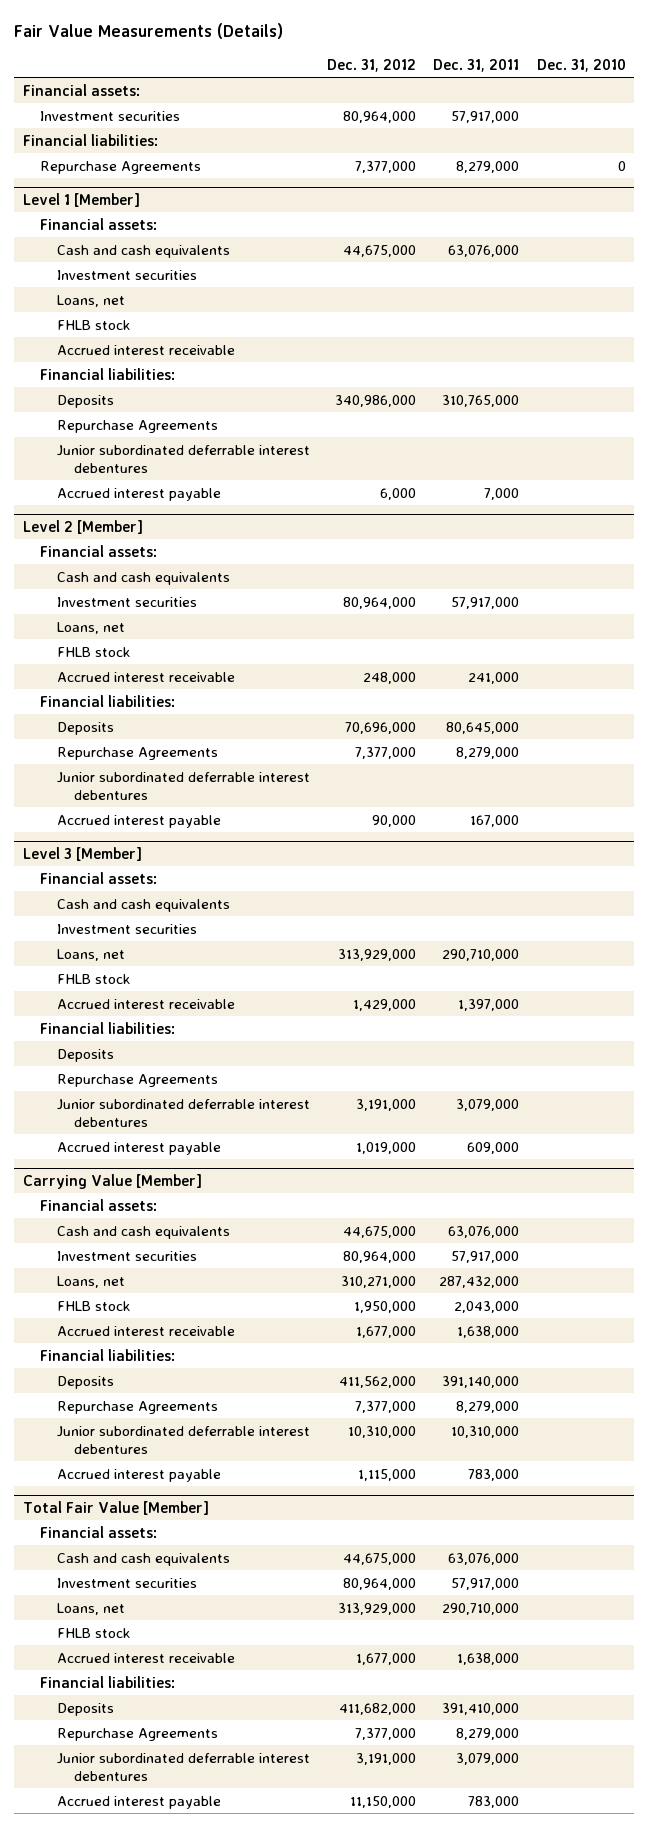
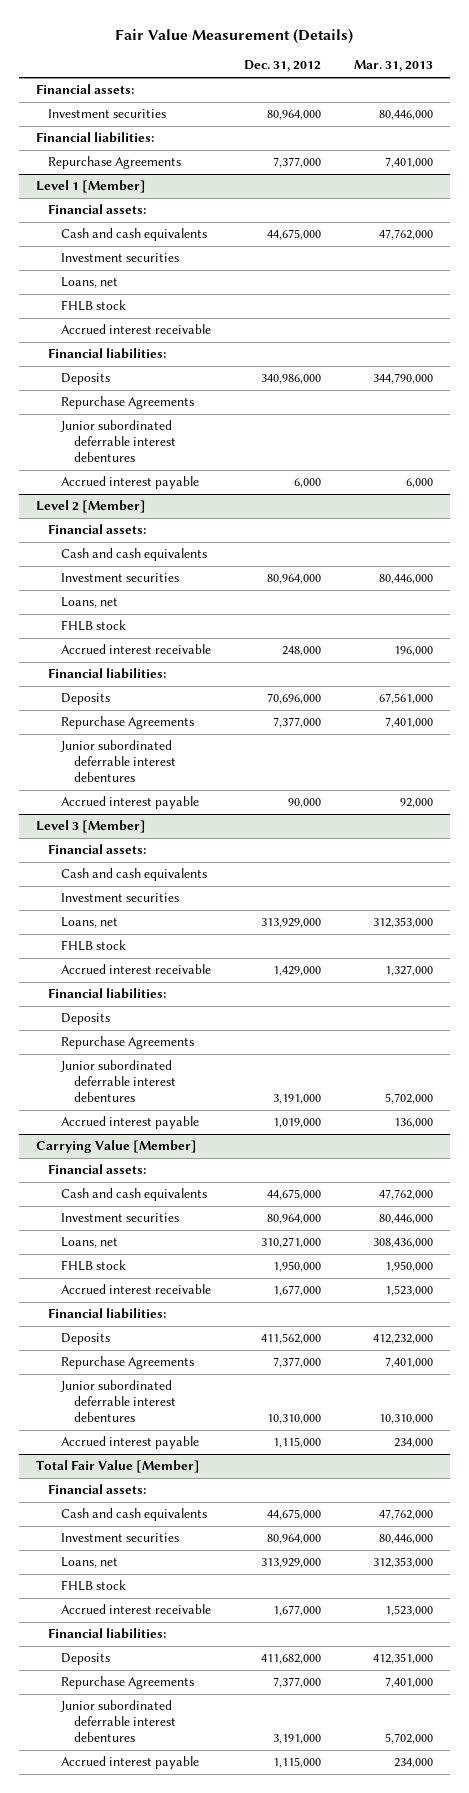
[14,23,284,40] Fair Value Measurements (Details) -> [115,28,354,44] Fair Value Measurement (Details)
[433,58,520,72] Dec. 31, 2011 -> none
[536,58,626,72] Dec. 31, 2010 -> none
none -> [354,60,434,73] Mar. 31, 2013
[350,1795,417,1808] 11,150,000 -> [273,1757,322,1769] 1,115,000

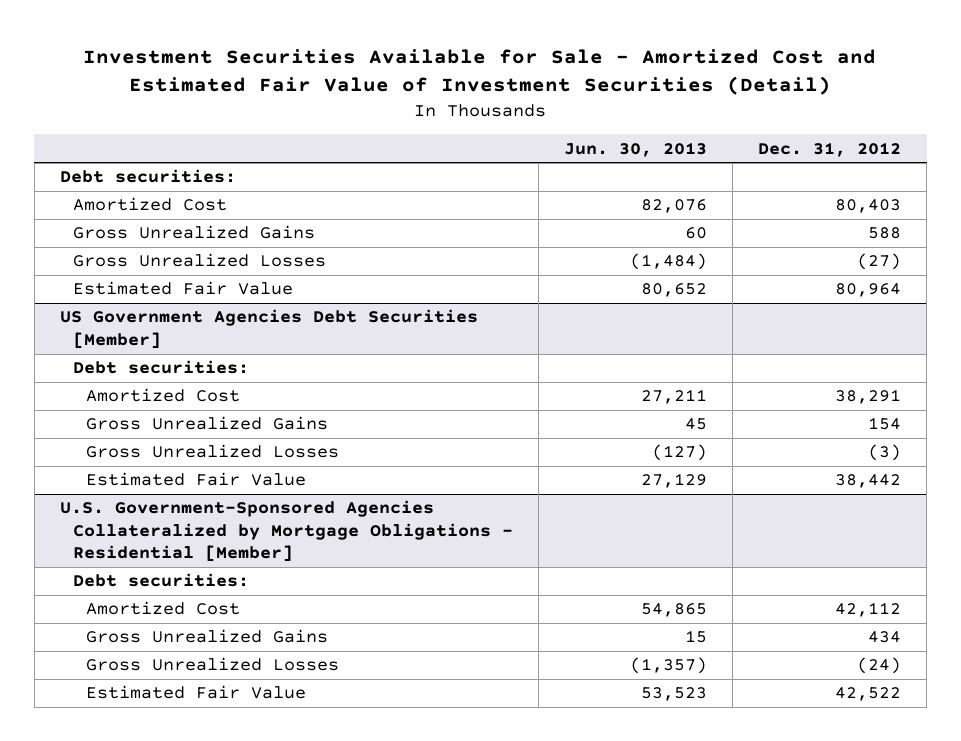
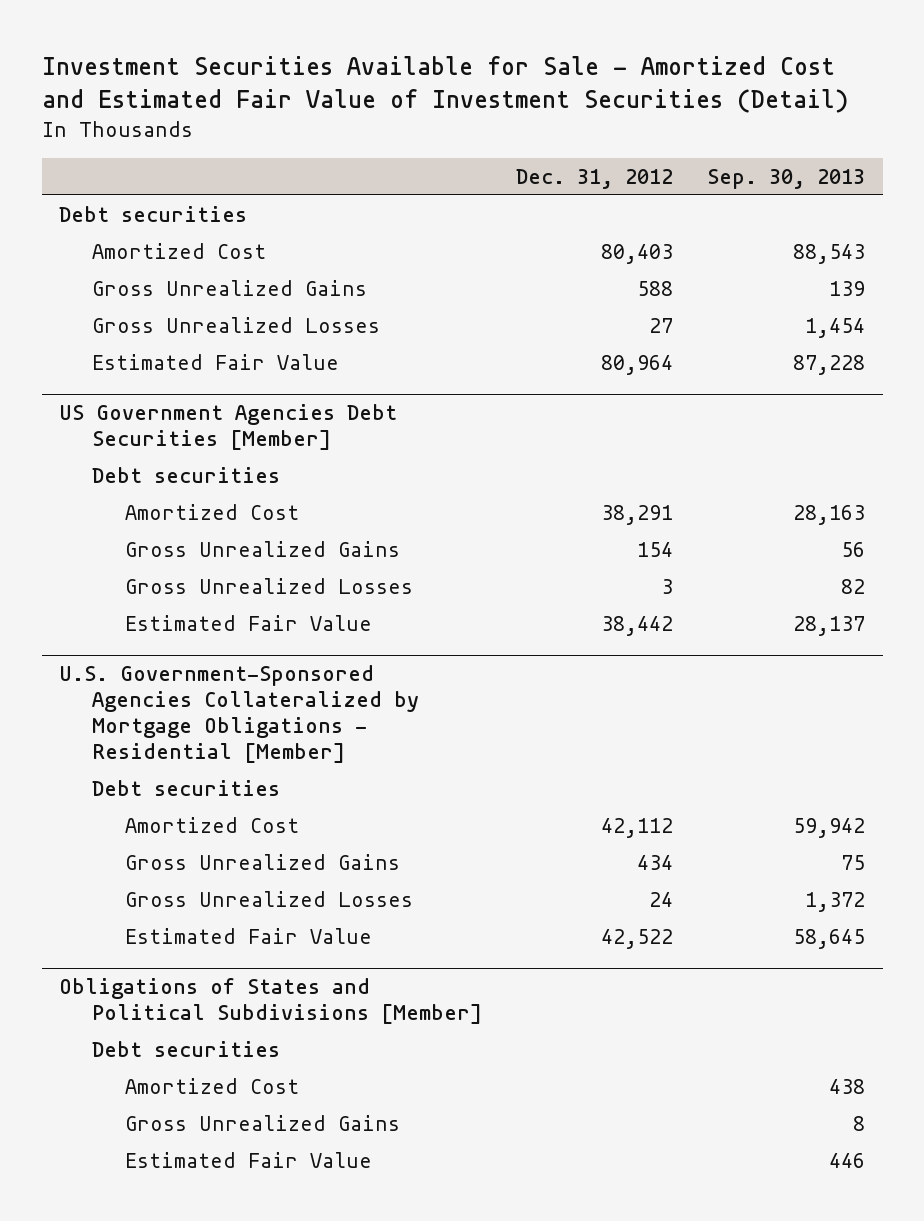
[564,141,708,157] Jun. 30, 2013 -> none
none -> [707,168,866,189] Sep. 30, 2013
[59,169,236,184] Debt securities: -> [58,205,247,222] Debt securities
[857,253,902,271] (27) -> [649,317,674,333] 27
[72,360,249,375] Debt securities: -> [91,466,280,483] Debt securities
[868,444,902,462] (3) -> [661,578,674,594] 3
[72,573,249,588] Debt securities: -> [91,779,280,796] Debt securities
[857,657,902,675] (24) -> [649,891,674,907] 24
none -> [58,977,482,1024] Obligations of States and Political Subdivisions [Member]
none -> [91,1040,280,1057] Debt securities
none -> [124,1077,299,1094] Amortized Cost
none -> [124,1114,400,1131] Gross Unrealized Gains
none -> [124,1151,372,1168] Estimated Fair Value

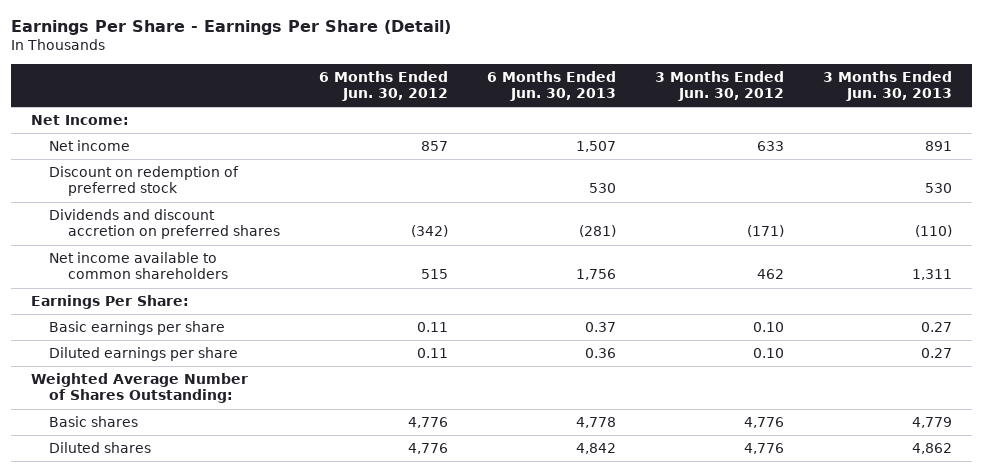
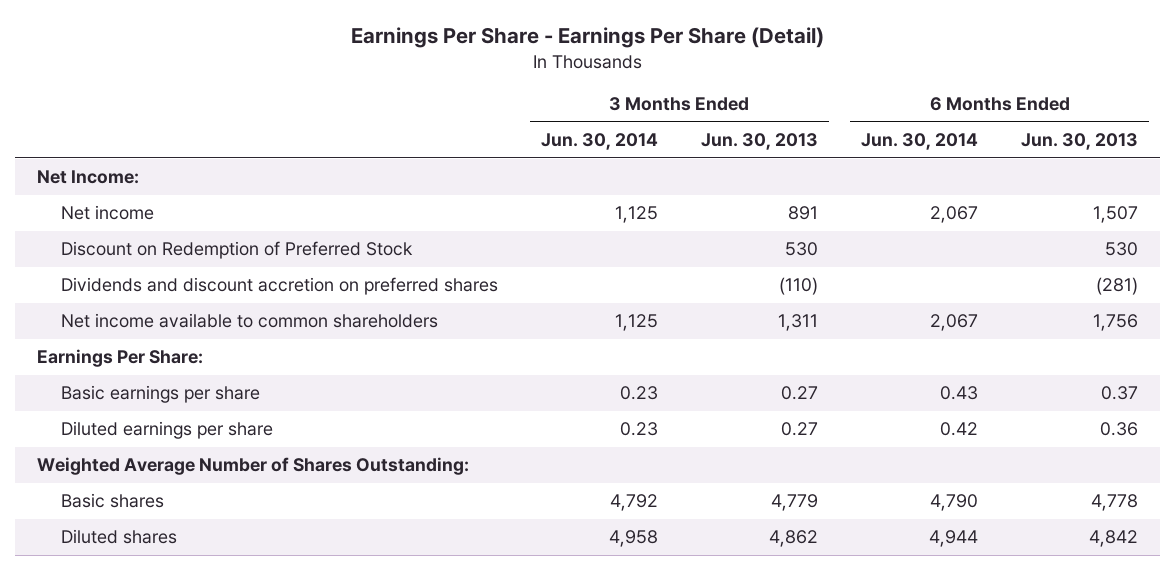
[319,70,449,101] 6 Months Ended Jun. 30, 2012 -> none
[655,70,785,101] 3 Months Ended Jun. 30, 2012 -> none
none -> [540,133,658,151] Jun. 30, 2014
none -> [860,133,978,151] Jun. 30, 2014
[49,166,240,197] Discount on redemption of preferred stock -> [60,241,413,260] Discount on Redemption of Preferred Stock

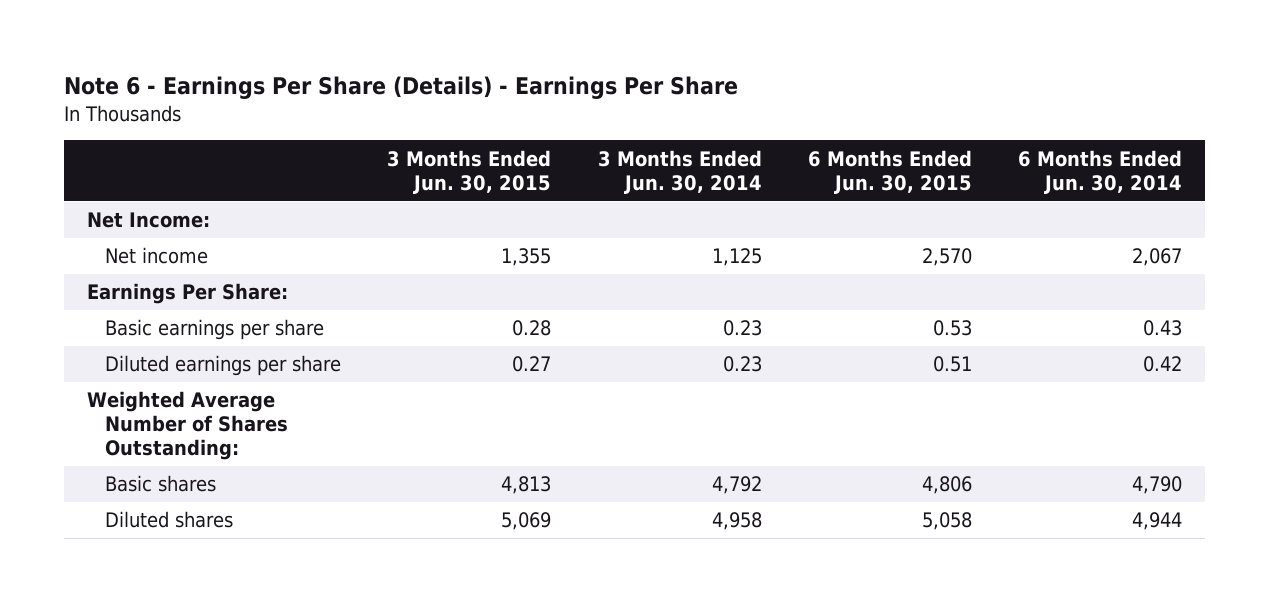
[350,27,824,49] Earnings Per Share - Earnings Per Share (Detail) -> [63,76,738,100] Note 6 - Earnings Per Share (Details) - Earnings Per Share
[700,133,818,151] Jun. 30, 2013 -> none
[1021,133,1139,151] Jun. 30, 2013 -> none
none -> [387,149,552,194] 3 Months Ended Jun. 30, 2015
none -> [807,149,972,194] 6 Months Ended Jun. 30, 2015
[60,241,413,260] Discount on Redemption of Preferred Stock -> none
[60,277,498,296] Dividends and discount accretion on preferred shares -> none
[60,313,438,329] Net income available to common shareholders -> none

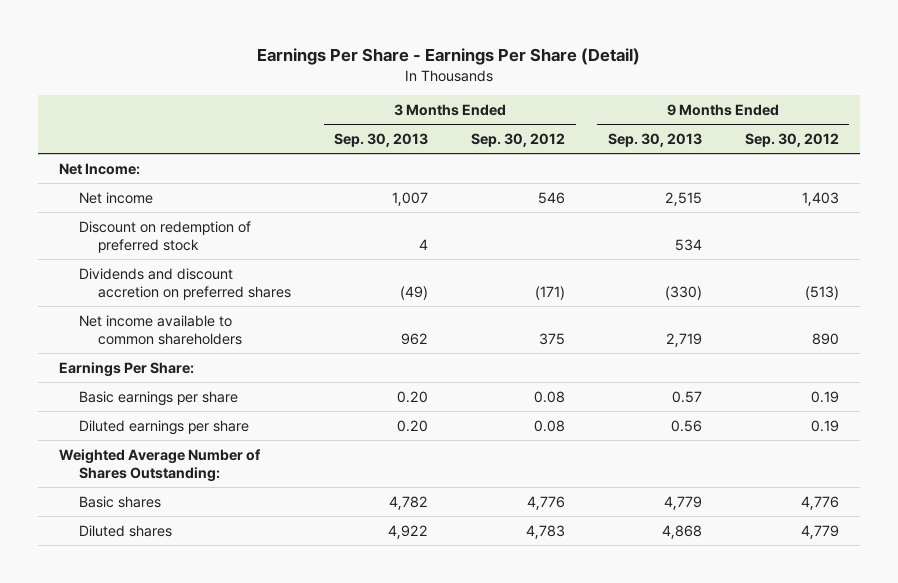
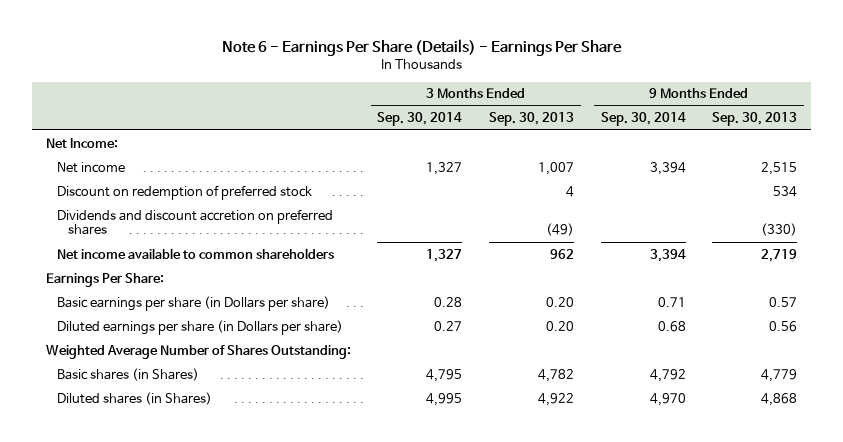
[257,47,641,65] Earnings Per Share - Earnings Per Share (Detail) -> [221,39,622,57] Note 6 - Earnings Per Share (Details) - Earnings Per Share
[471,133,566,148] Sep. 30, 2012 -> none
[744,133,839,148] Sep. 30, 2012 -> none
none -> [377,112,463,127] Sep. 30, 2014
none -> [600,112,686,127] Sep. 30, 2014
[78,390,238,406] Basic earnings per share -> [56,295,330,311] Basic earnings per share (in Dollars per share)
[78,419,249,435] Diluted earnings per share -> [56,319,343,335] Diluted earnings per share (in Dollars per share)
[78,495,161,508] Basic shares -> [56,367,199,381] Basic shares (in Shares)
[78,524,172,537] Diluted shares -> [56,391,212,405] Diluted shares (in Shares)

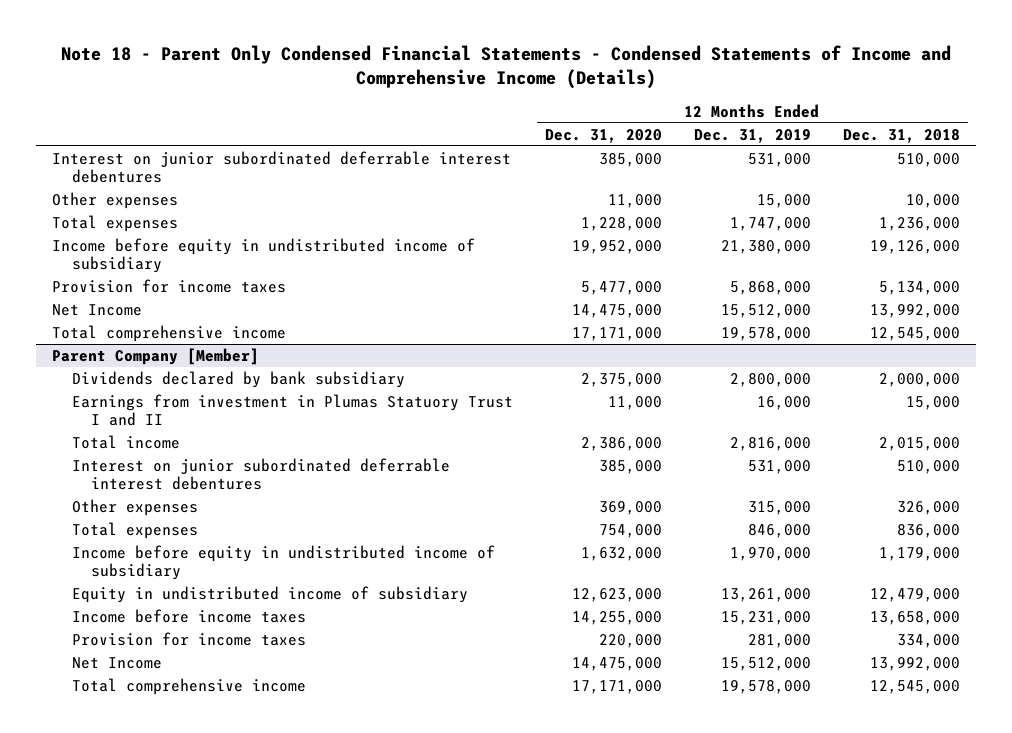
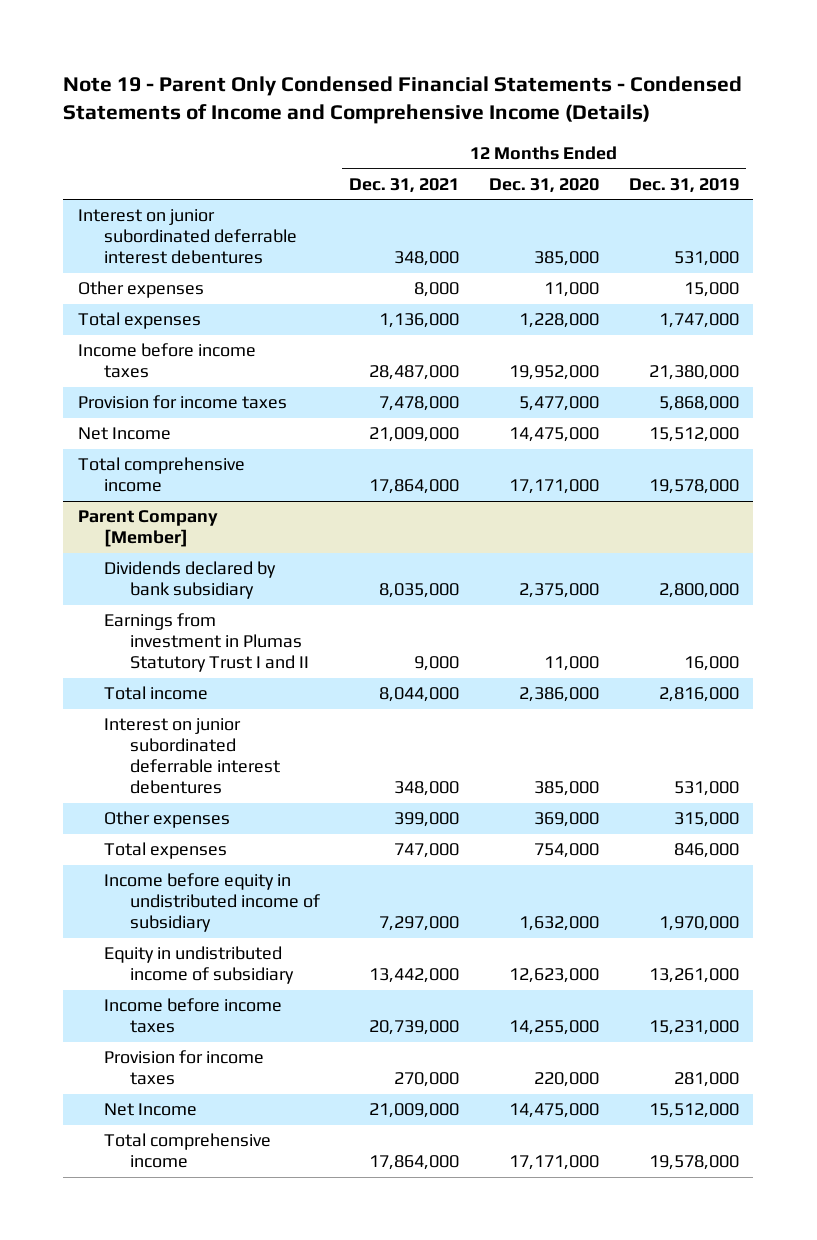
[60,45,951,90] Note 18 - Parent Only Condensed Financial Statements - Condensed Statements of Income and Comprehensive Income (Details) -> [63,76,743,125] Note 19 - Parent Only Condensed Financial Statements - Condensed Statements of Income and Comprehensive Income (Details)
[842,128,960,143] Dec. 31, 2018 -> none
none -> [349,177,460,193] Dec. 31, 2021
[52,237,476,274] Income before equity in undistributed income of subsidiary -> [77,343,256,379] Income before income taxes
[71,393,513,427] Earnings from investment in Plumas Statuory Trust I and II -> [103,613,309,673] Earnings from investment in Plumas Statutory Trust I and II

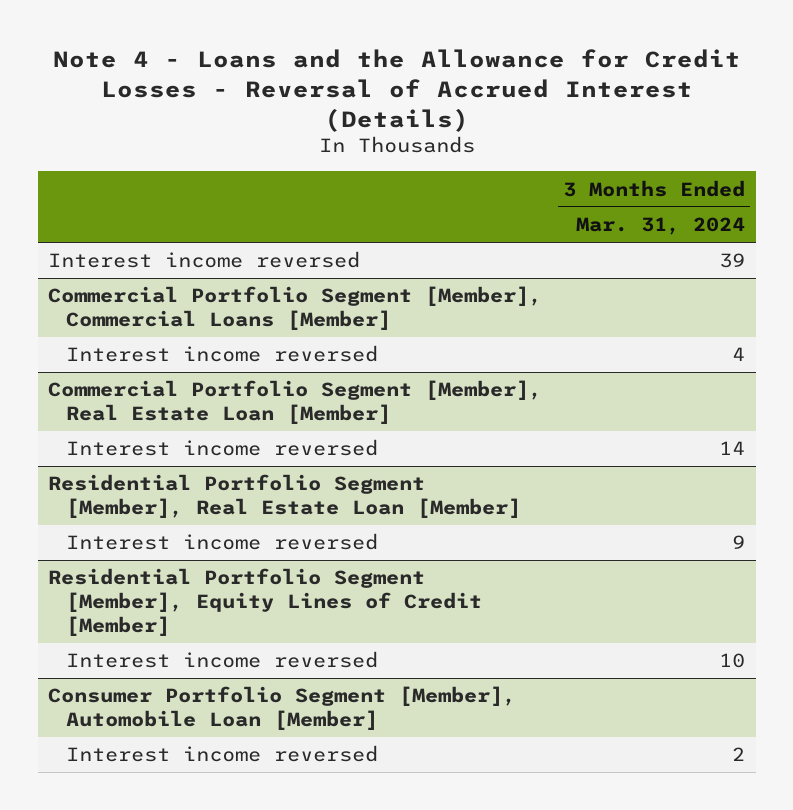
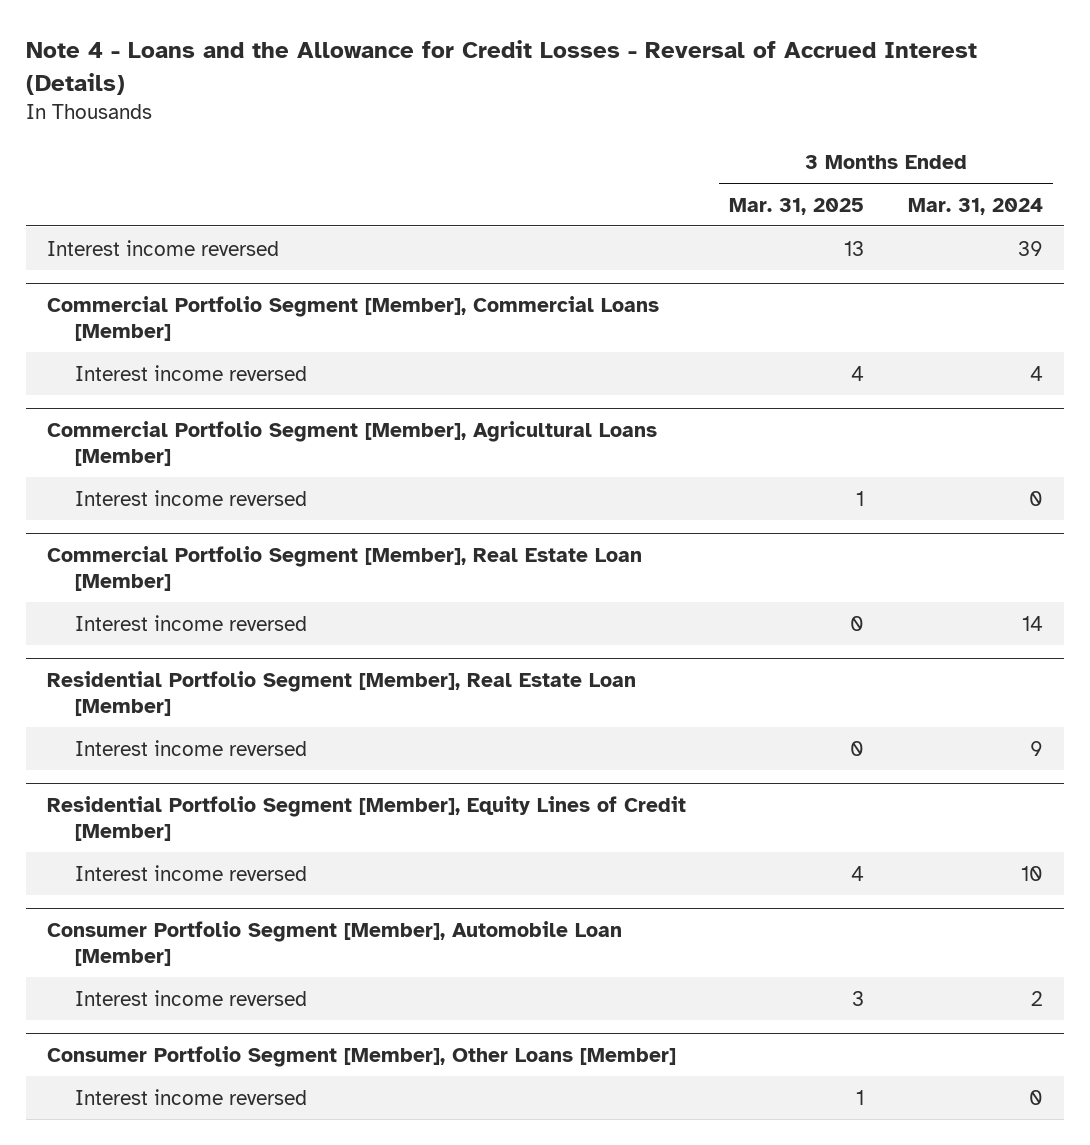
none -> [729,197,865,215] Mar. 31, 2025
none -> [47,420,658,467] Commercial Portfolio Segment [Member], Agricultural Loans [Member]
none -> [75,489,308,506] Interest income reversed
none -> [47,1045,677,1067] Consumer Portfolio Segment [Member], Other Loans [Member]
none -> [75,1088,308,1105] Interest income reversed

